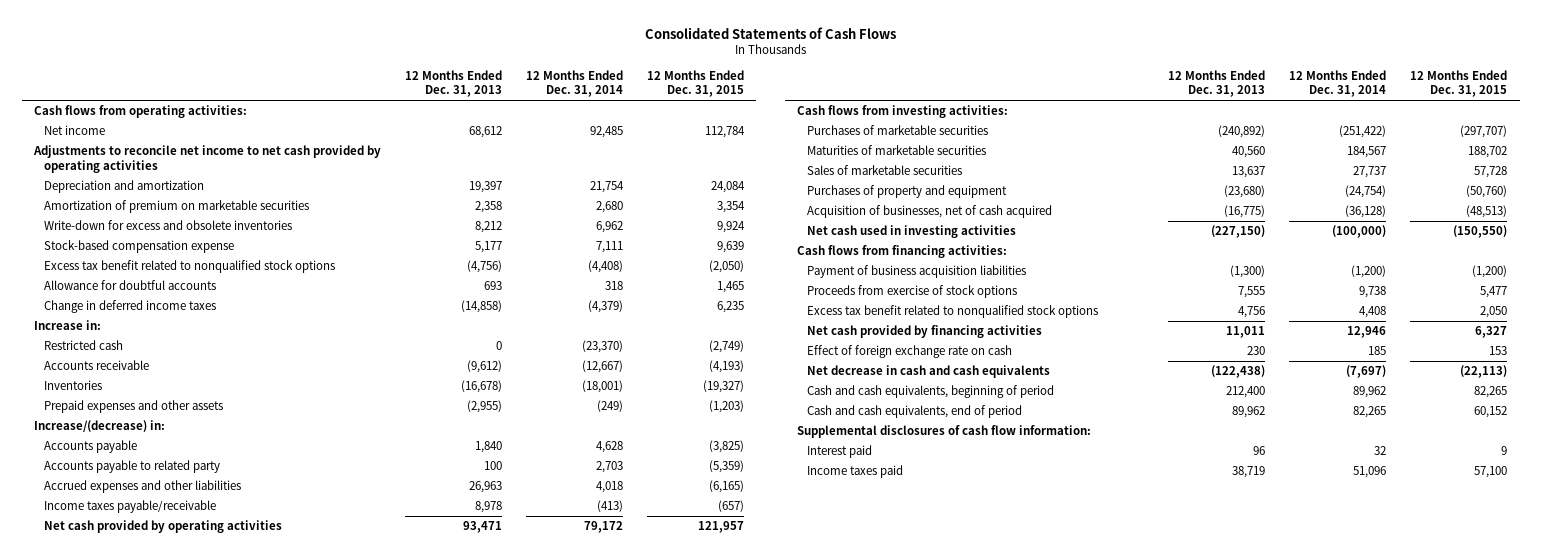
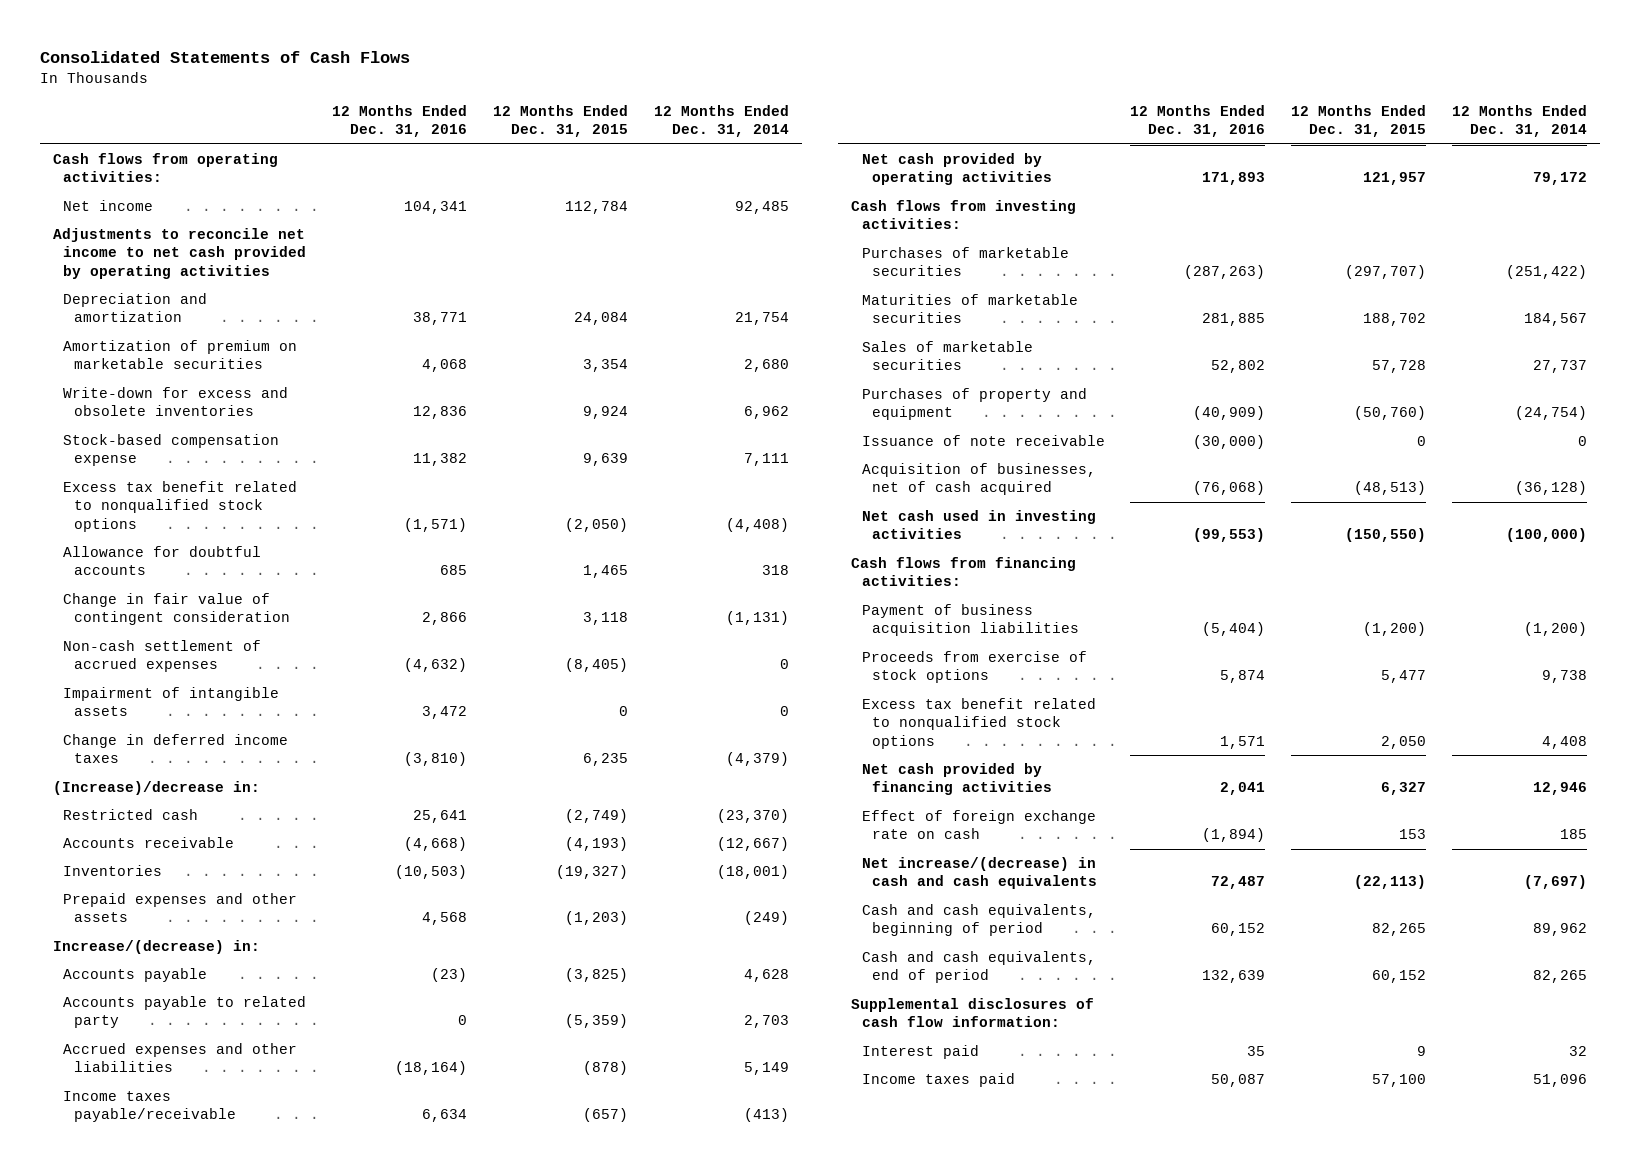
[404,69,502,98] 12 Months Ended Dec. 31, 2013 -> none
none -> [332,105,468,138] 12 Months Ended Dec. 31, 2016
none -> [63,592,290,626] Change in fair value of contingent consideration
none -> [63,639,262,673] Non-cash settlement of accrued expenses
none -> [63,686,280,717] Impairment of intangible assets
[33,320,101,331] Increase in: -> [52,780,260,795] (Increase)/decrease in:
[596,481,624,494] 4,018 -> [743,1062,789,1076] 5,149
[709,480,745,494] (6,165) -> [582,1061,628,1076] (878)
none -> [861,434,1105,446] Issuance of note receivable
[807,365,1051,379] Net decrease in cash and cash equivalents -> [861,856,1098,890] Net increase/(decrease) in cash and cash equivalents

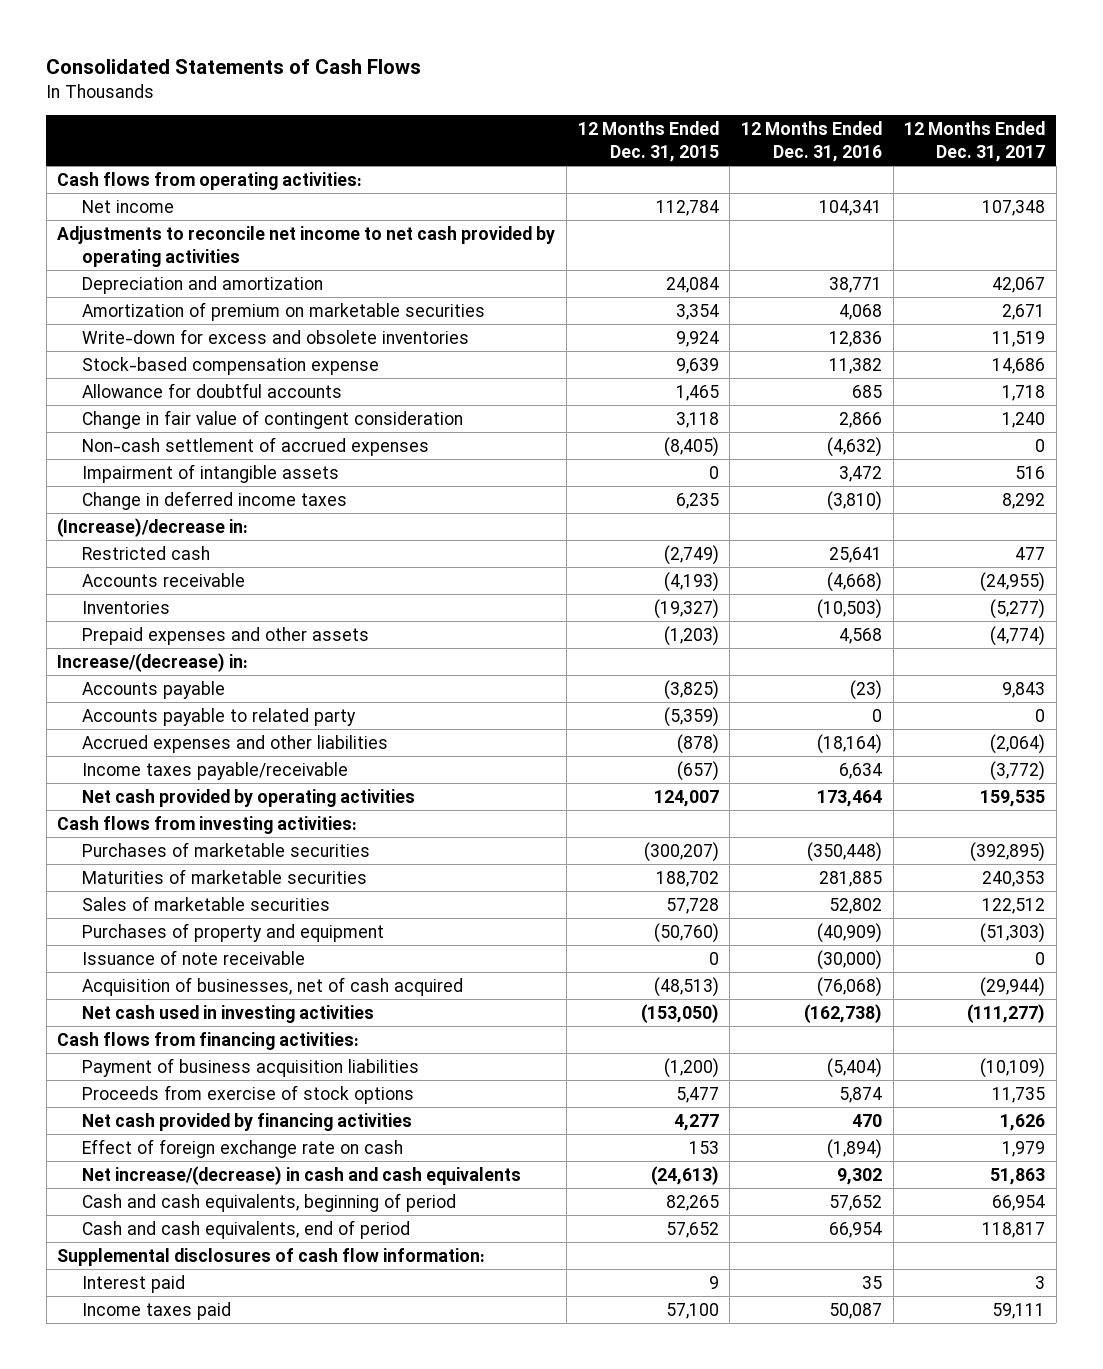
[653,105,789,138] 12 Months Ended Dec. 31, 2014 -> none
none -> [904,121,1046,163] 12 Months Ended Dec. 31, 2017
[63,480,298,532] Excess tax benefit related to nonqualified stock options -> none
[1202,172,1266,186] 171,893 -> [817,789,883,807] 173,464
[1363,172,1427,186] 121,957 -> [653,789,719,807] 124,007
[1184,265,1266,280] (287,263) -> [807,841,883,862] (350,448)
[1345,265,1427,280] (297,707) -> [643,841,719,862] (300,207)
[1193,528,1266,543] (99,553) -> [804,1003,883,1023] (162,738)
[1345,528,1427,543] (150,550) -> [640,1003,719,1023] (153,050)
[861,697,1096,749] Excess tax benefit related to nonqualified stock options -> none
[1220,782,1266,796] 2,041 -> [852,1113,883,1127] 470
[1381,782,1427,796] 6,327 -> [673,1113,719,1131] 4,277
[1211,876,1266,890] 72,487 -> [837,1167,883,1185] 9,302
[1354,875,1427,890] (22,113) -> [650,1165,719,1185] (24,613)
[1211,923,1266,937] 60,152 -> [829,1194,883,1211] 57,652
[1202,970,1266,984] 132,639 -> [829,1221,883,1238] 66,954
[1372,970,1427,984] 60,152 -> [665,1221,719,1238] 57,652

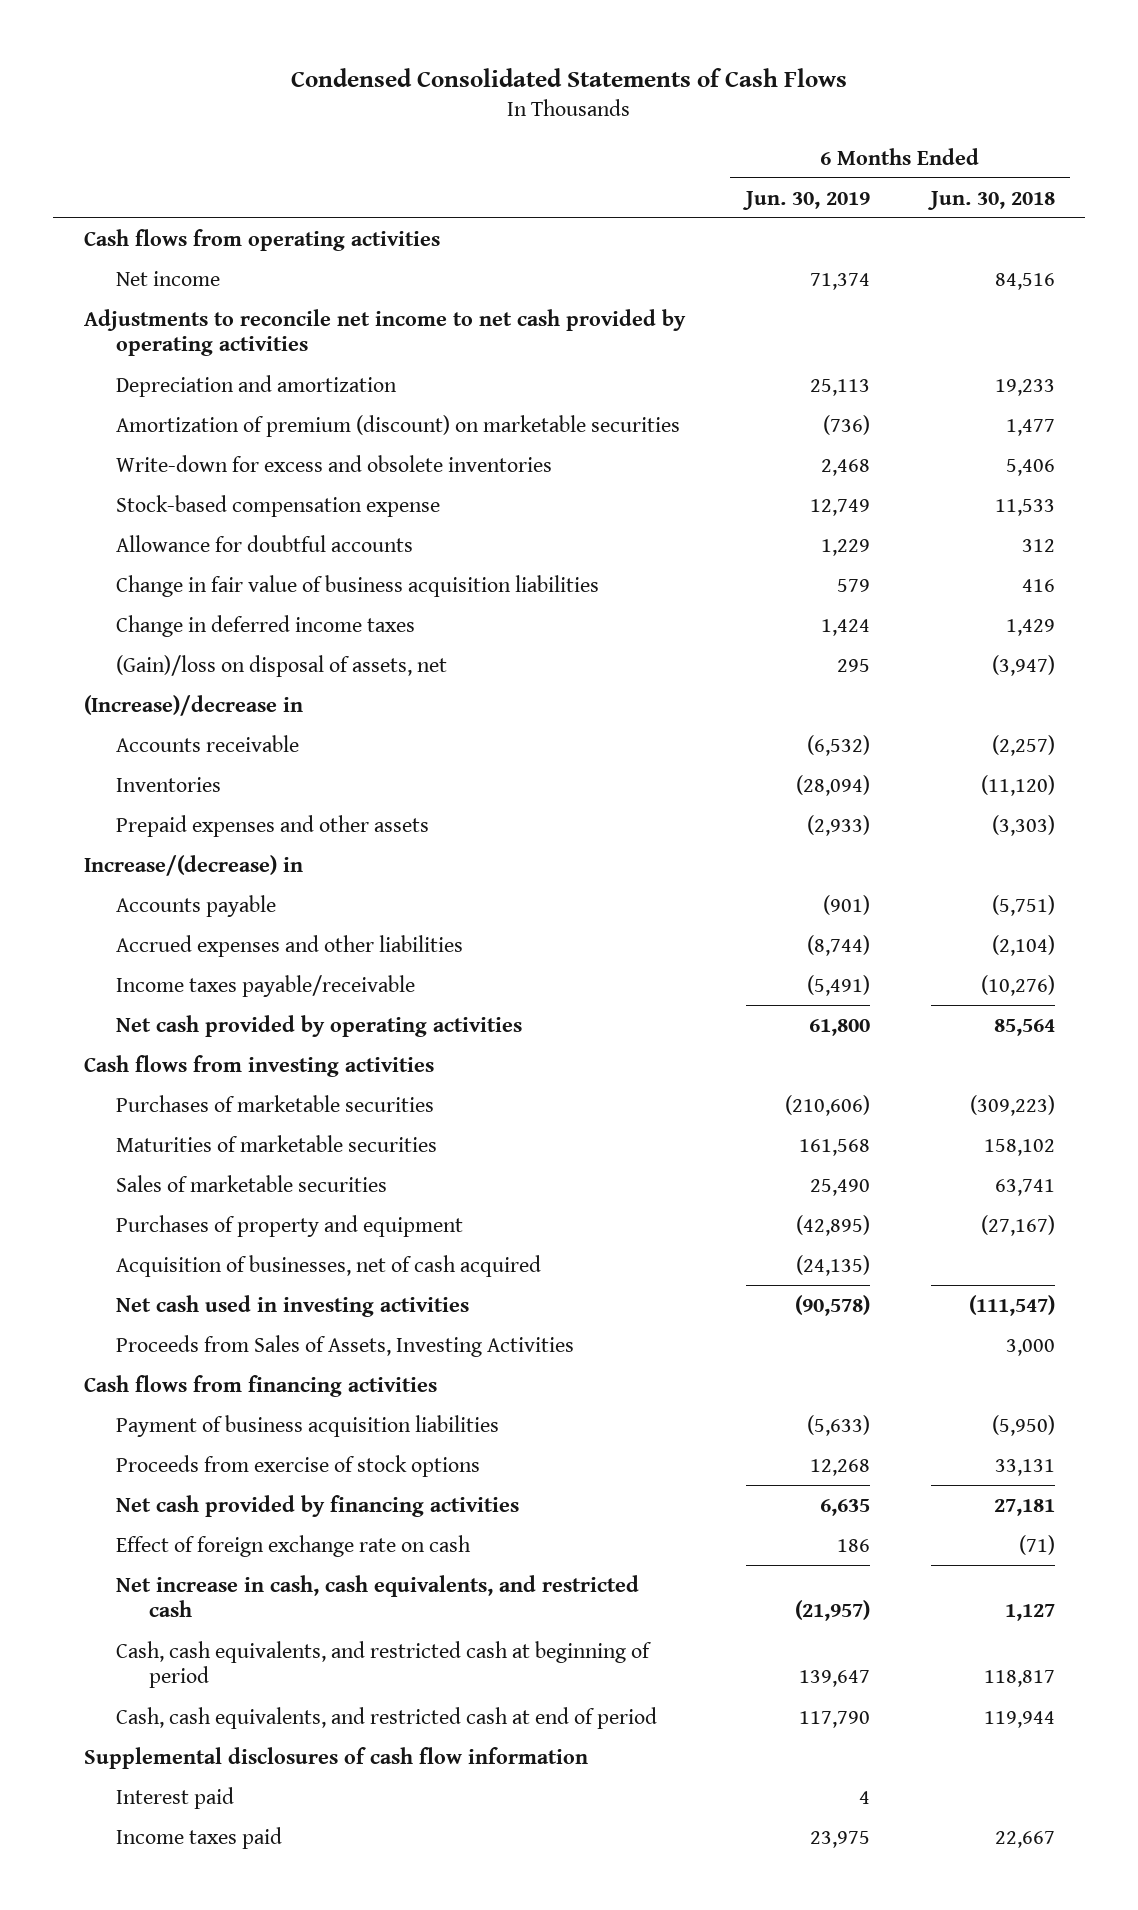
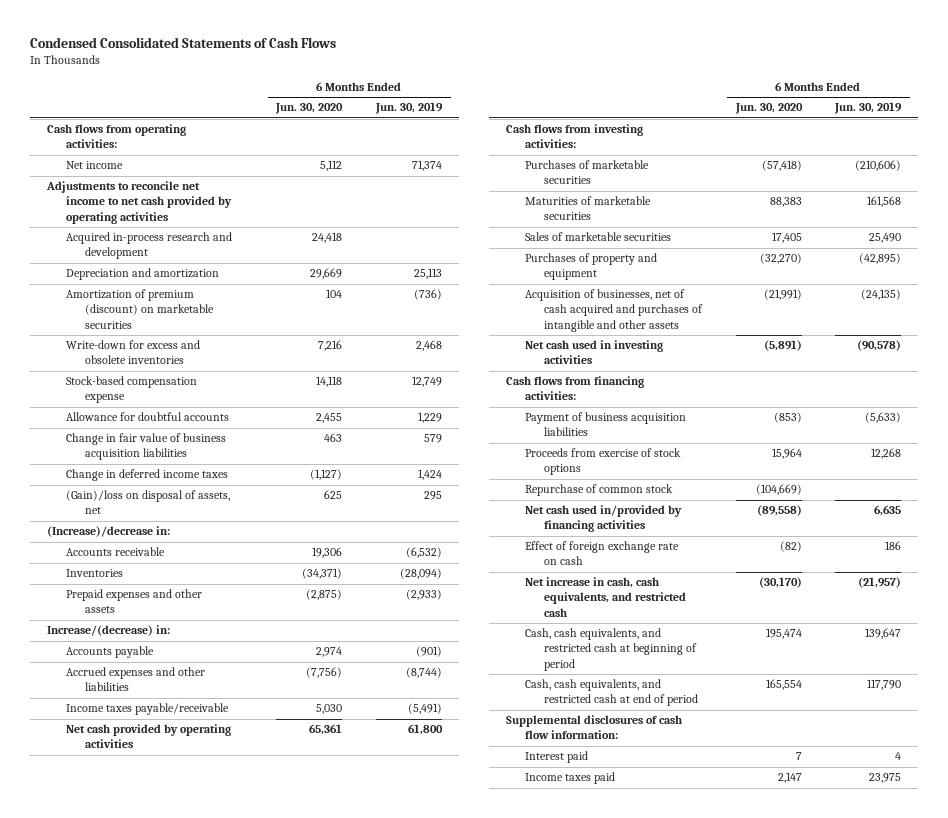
[926,190,1055,210] Jun. 30, 2018 -> none
none -> [275,103,344,115] Jun. 30, 2020
[83,228,440,251] Cash flows from operating activities -> [46,124,186,149] Cash flows from operating activities:
none -> [65,232,232,260] Acquired in-process research and development
[83,694,303,716] (Increase)/decrease in -> [46,526,170,538] (Increase)/decrease in:
[83,854,303,876] Increase/(decrease) in -> [46,625,170,637] Increase/(decrease) in:
[83,1054,434,1077] Cash flows from investing activities -> [505,124,643,149] Cash flows from investing activities:
[116,1254,542,1277] Acquisition of businesses, net of cash acquired -> [524,289,703,332] Acquisition of businesses, net of cash acquired and purchases of intangible and other assets
[116,1334,575,1357] Proceeds from Sales of Assets, Investing Activities -> none
[83,1374,437,1397] Cash flows from financing activities -> [505,376,644,401] Cash flows from financing activities:
none -> [524,484,673,497] Repurchase of common stock
[116,1494,520,1517] Net cash provided by financing activities -> [524,505,682,533] Net cash used in/provided by financing activities
[83,1746,588,1769] Supplemental disclosures of cash flow information -> [505,715,682,740] Supplemental disclosures of cash flow information:

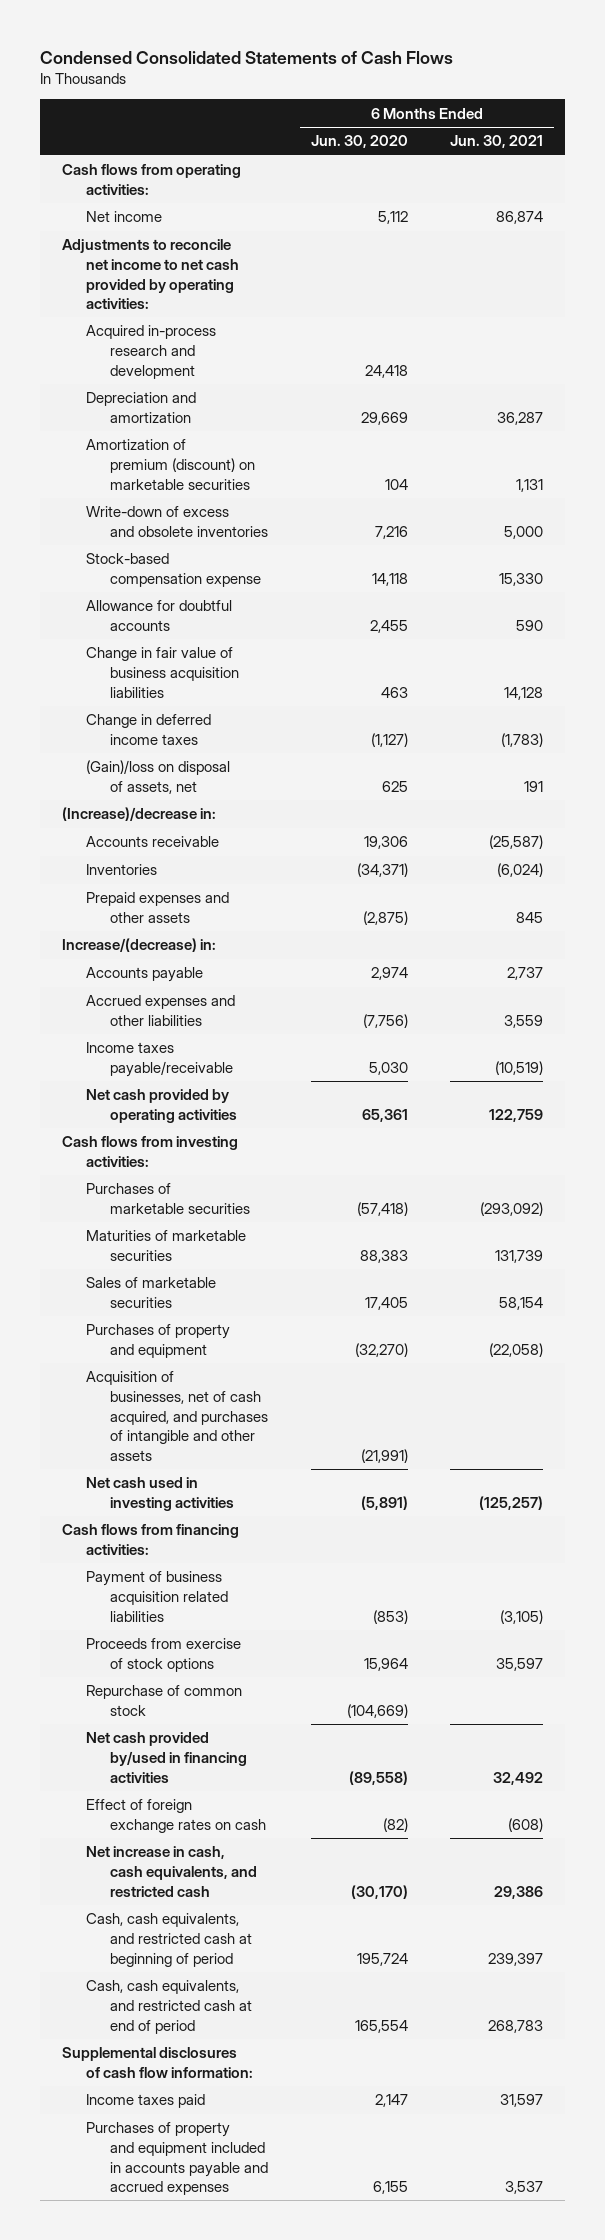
[375,102,444,115] Jun. 30, 2019 -> none
none -> [450,135,544,149] Jun. 30, 2021
[45,181,232,224] Adjustments to reconcile net income to net cash provided by operating activities -> [61,239,239,310] Adjustments to reconcile net income to net cash provided by operating activities:
[65,340,200,365] Write-down for excess and obsolete inventories -> [85,506,268,537] Write-down of excess and obsolete inventories
[524,289,703,332] Acquisition of businesses, net of cash acquired and purchases of intangible and other assets -> [85,1371,268,1461] Acquisition of businesses, net of cash acquired, and purchases of intangible and other assets
[524,412,686,437] Payment of business acquisition liabilities -> [85,1571,228,1622] Payment of business acquisition related liabilities
[524,505,682,533] Net cash used in/provided by financing activities -> [85,1732,247,1783] Net cash provided by/used in financing activities
[524,541,679,566] Effect of foreign exchange rate on cash -> [85,1799,266,1833] Effect of foreign exchange rates on cash
[765,628,802,640] 195,474 -> [356,1952,408,1966] 195,724
[524,751,588,764] Interest paid -> none
none -> [85,2122,268,2196] Purchases of property and equipment included in accounts payable and accrued expenses

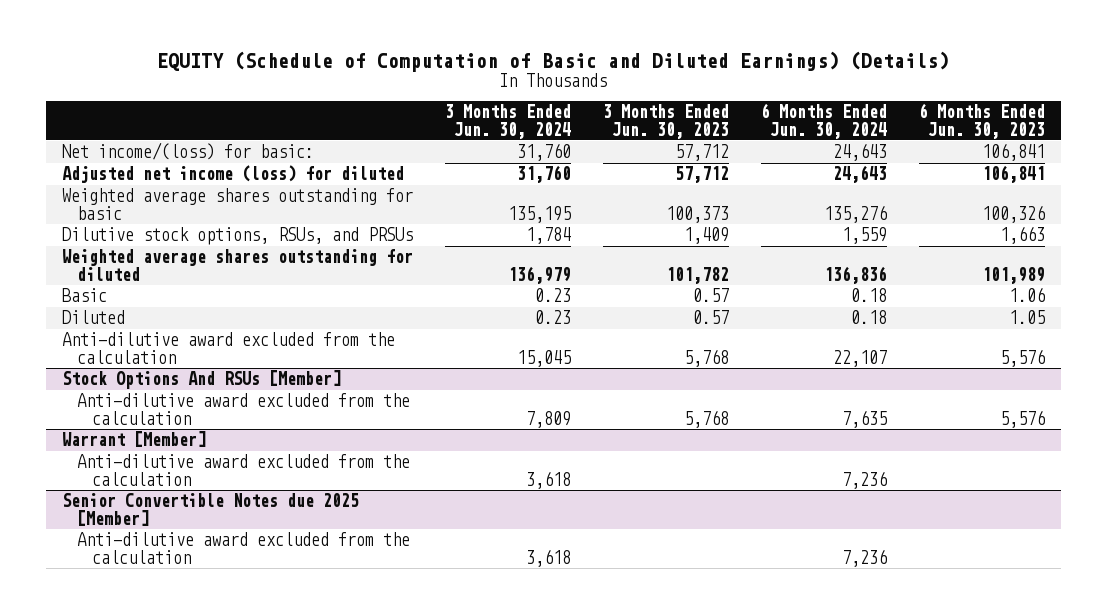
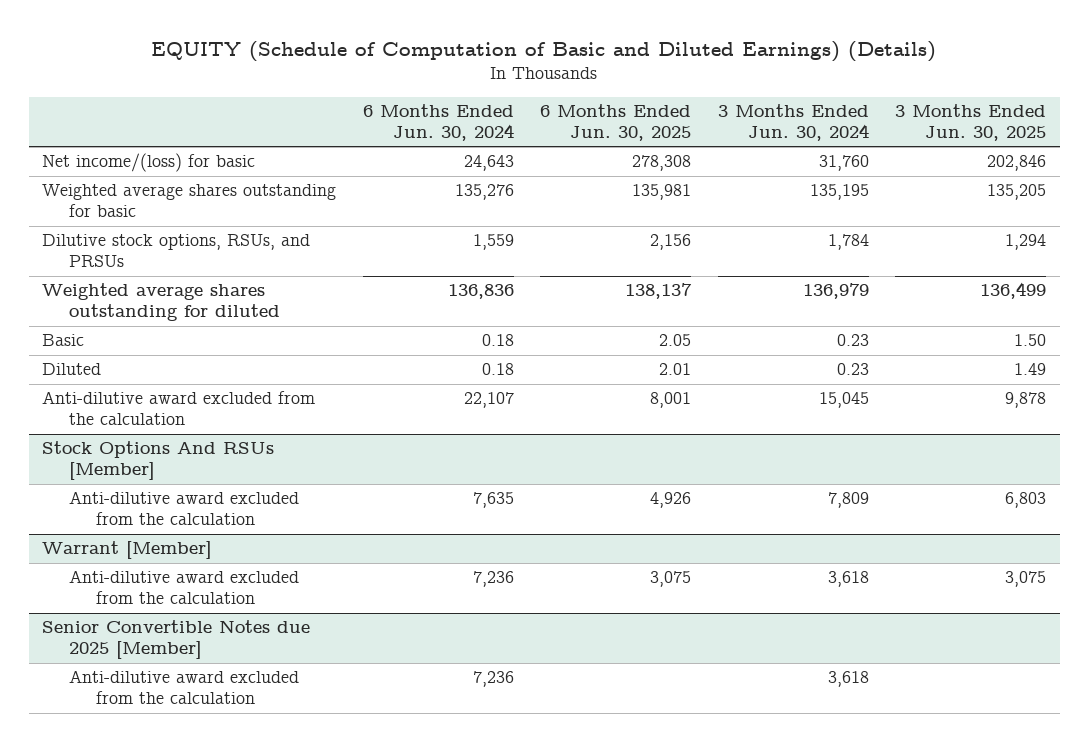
[602,104,729,139] 3 Months Ended Jun. 30, 2023 -> none
[919,103,1046,139] 6 Months Ended Jun. 30, 2023 -> none
none -> [540,104,692,141] 6 Months Ended Jun. 30, 2025
none -> [895,104,1047,141] 3 Months Ended Jun. 30, 2025
[61,165,404,184] Adjusted net income (loss) for diluted -> none
[61,142,314,161] Net income/(loss) for basic: -> [42,153,256,173] Net income/(loss) for basic

